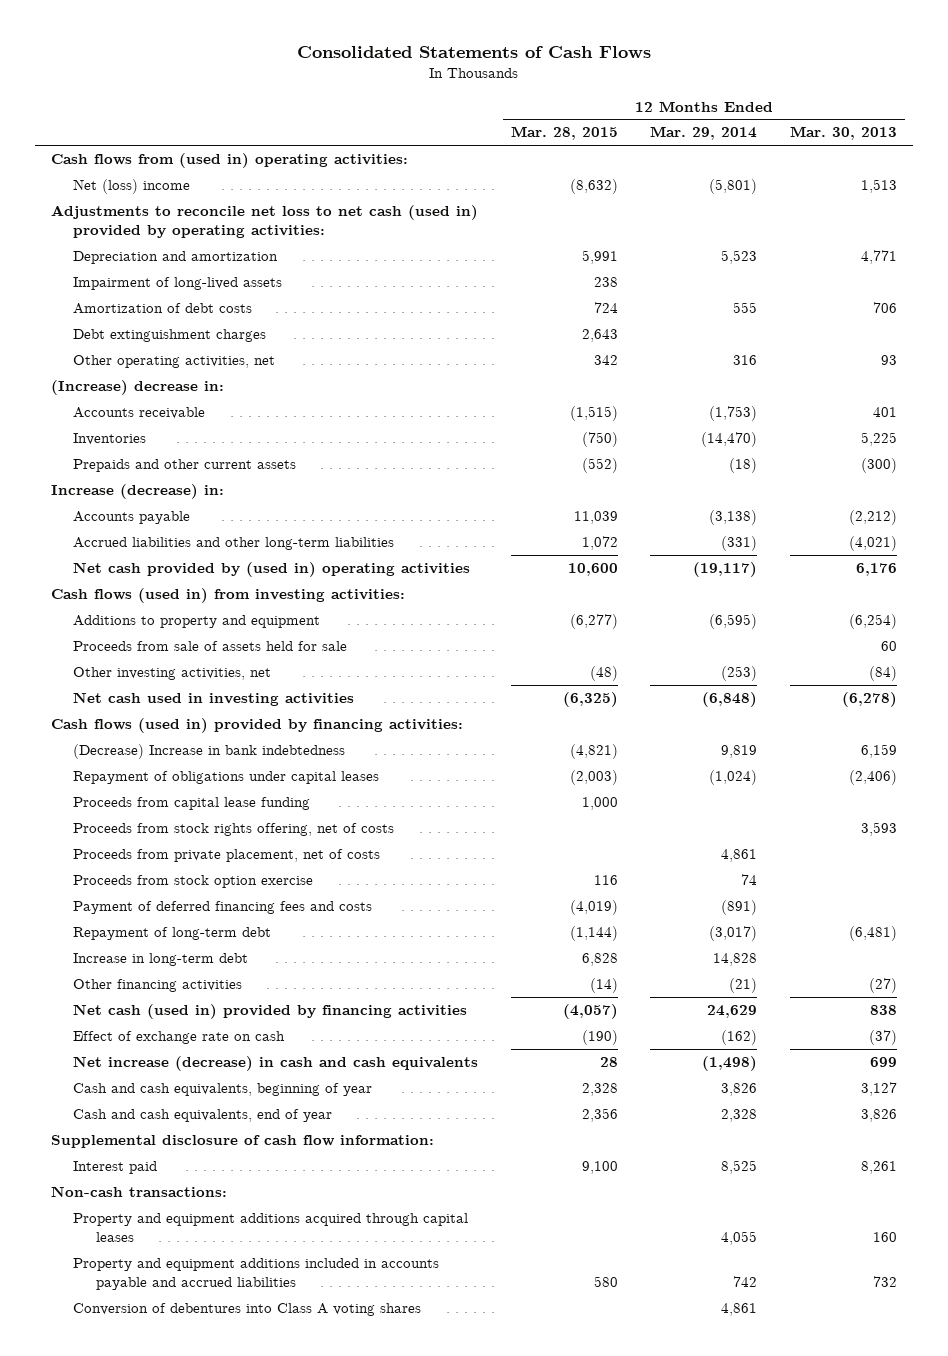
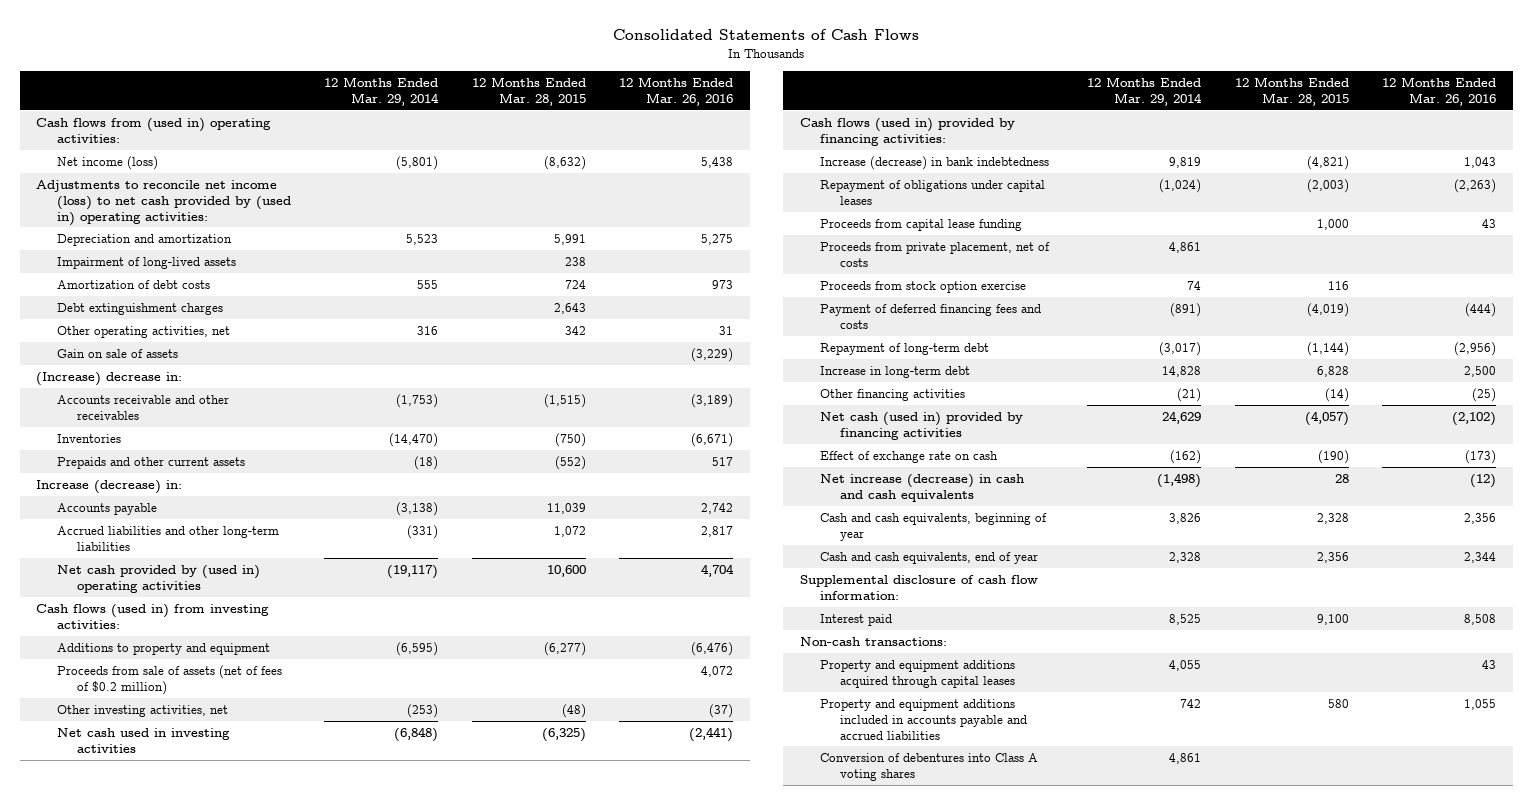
[789,126,897,141] Mar. 30, 2013 -> none
none -> [618,77,733,107] 12 Months Ended Mar. 26, 2016
[73,179,191,195] Net (loss) income -> [56,155,158,170] Net income (loss)
[50,205,478,239] Adjustments to reconcile net loss to net cash (used in) provided by operating activities: -> [36,179,291,226] Adjustments to reconcile net income (loss) to net cash provided by (used in) operating activities:
none -> [56,348,178,358] Gain on sale of assets
[73,407,206,420] Accounts receivable -> [56,394,229,420] Accounts receivable and other receivables
[73,641,348,652] Proceeds from sale of assets held for sale -> [56,664,282,695] Proceeds from sale of assets (net of fees of $0.2 million)
[73,744,346,760] (Decrease) Increase in bank indebtedness -> [819,155,1049,170] Increase (decrease) in bank indebtedness
[73,823,395,837] Proceeds from stock rights offering, net of costs -> none

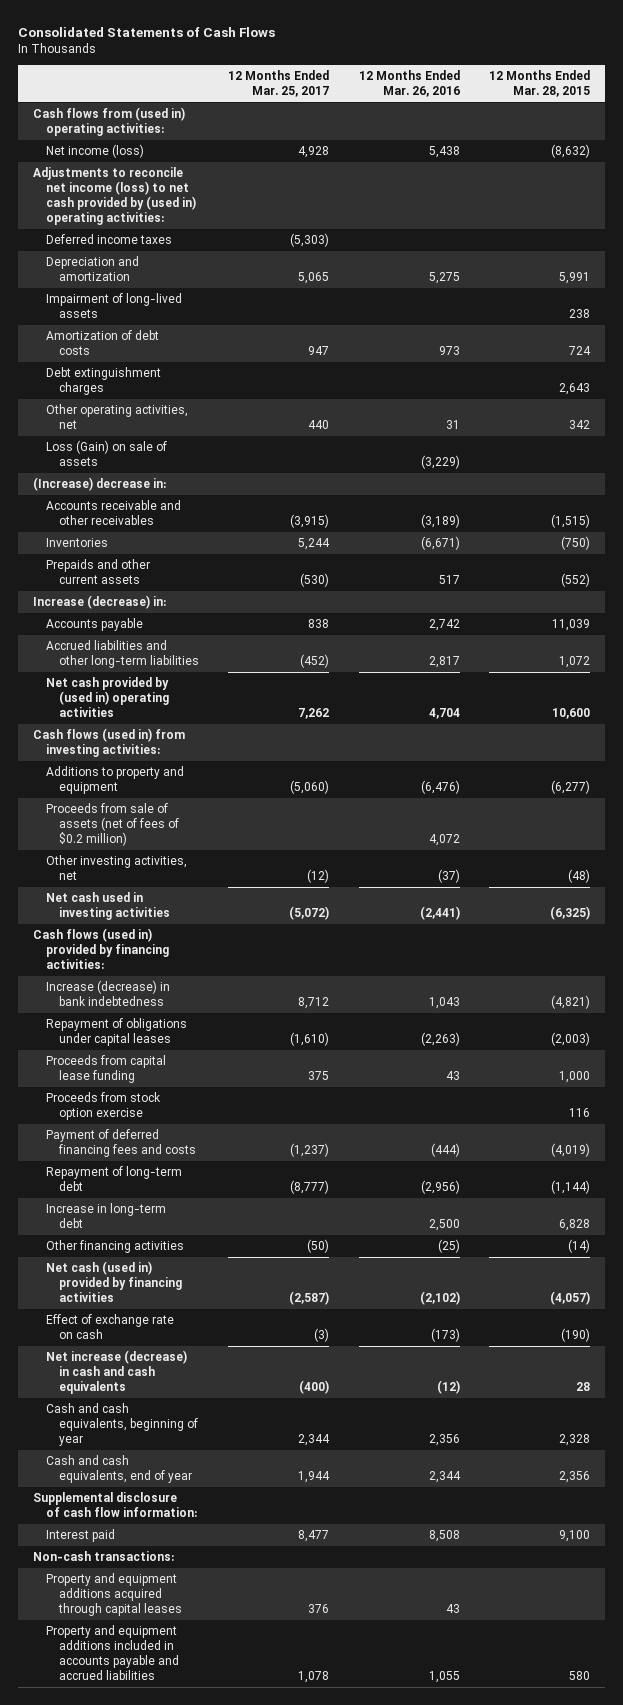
[324,77,440,107] 12 Months Ended Mar. 29, 2014 -> none
none -> [228,69,330,97] 12 Months Ended Mar. 25, 2017
none -> [45,234,172,245] Deferred income taxes
[56,348,178,358] Gain on sale of assets -> [45,440,167,467] Loss (Gain) on sale of assets
[819,241,1050,267] Proceeds from private placement, net of costs -> none
[819,752,1038,781] Conversion of debentures into Class A voting shares -> none

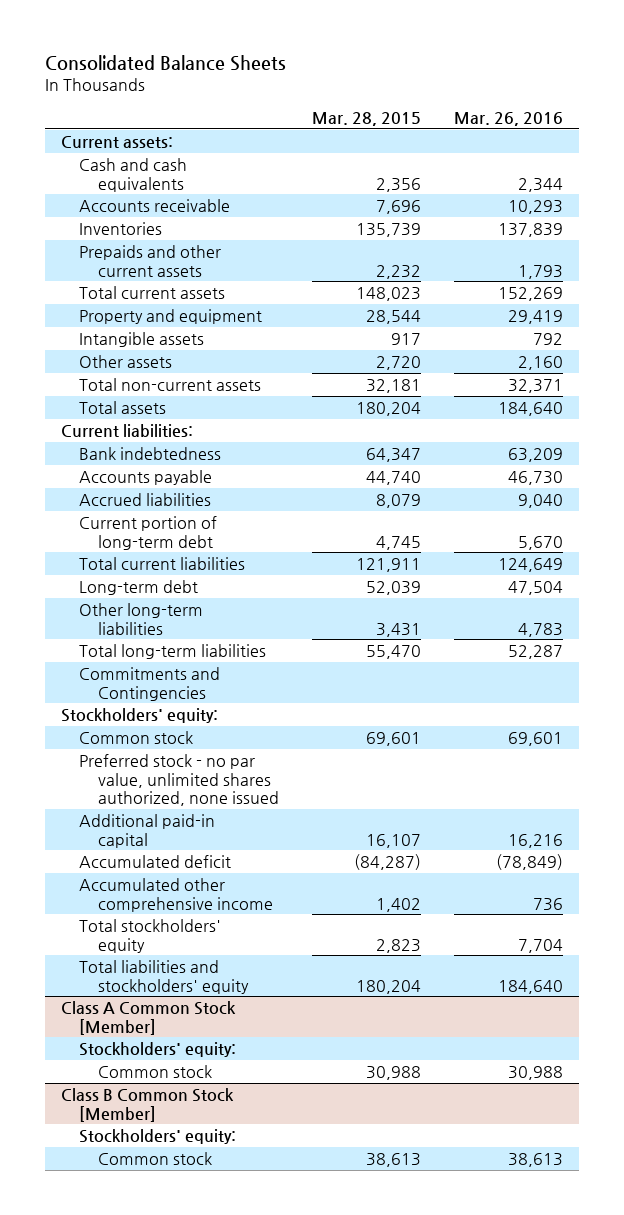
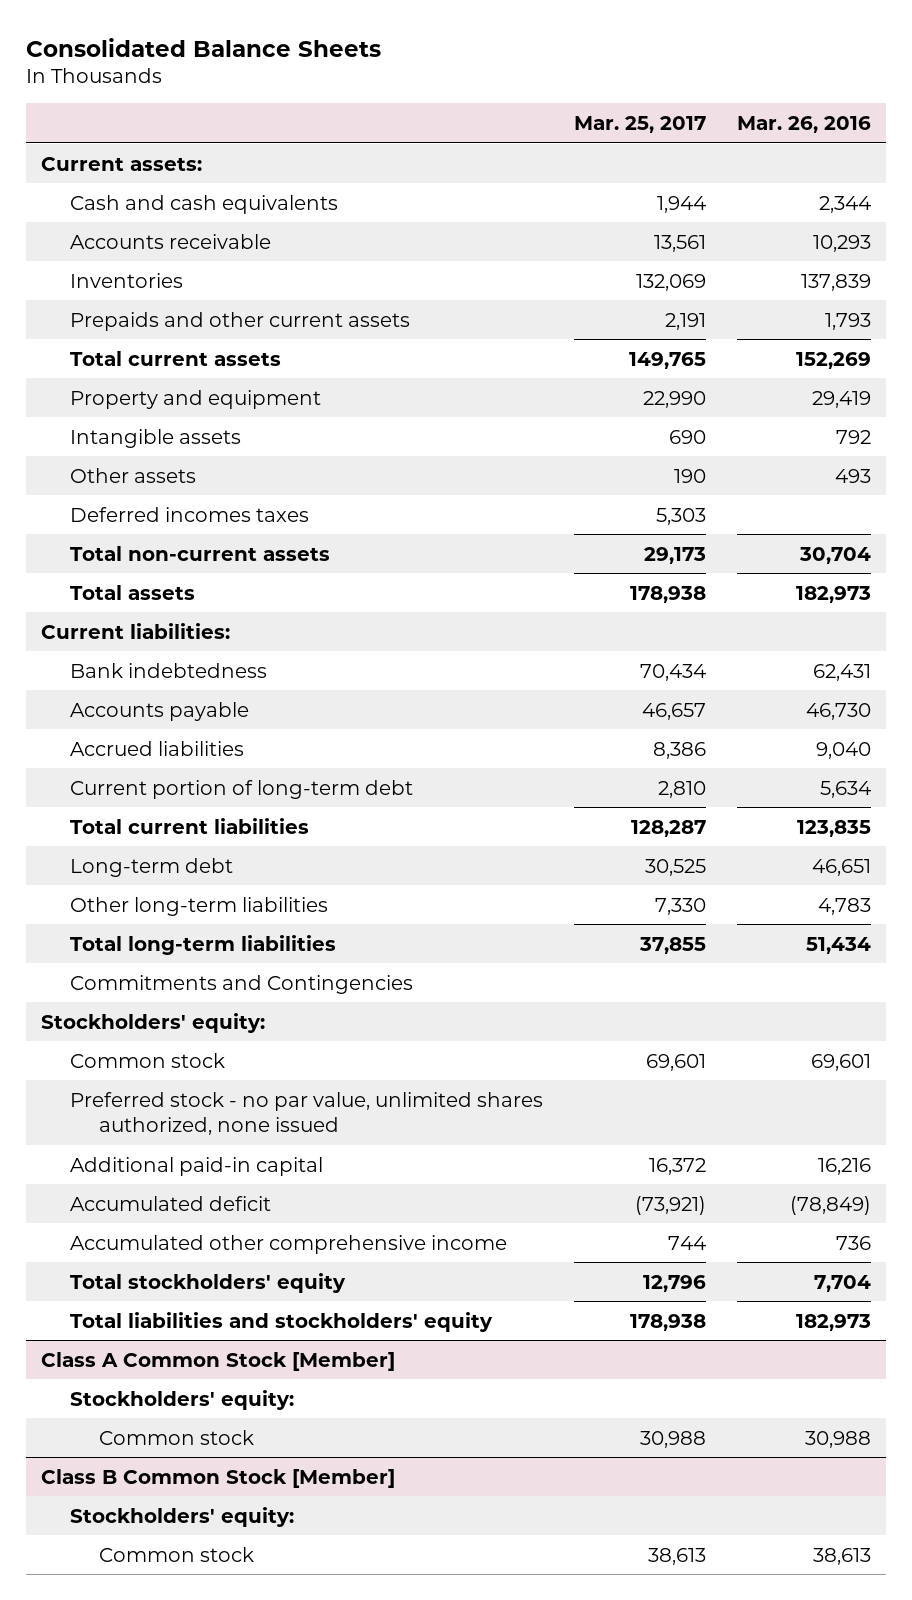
[311,111,421,126] Mar. 28, 2015 -> none
none -> [573,115,706,133] Mar. 25, 2017
[517,355,563,370] 2,160 -> [834,468,871,483] 493
none -> [70,506,310,522] Deferred incomes taxes
[507,378,563,393] 32,371 -> [798,546,871,564] 30,704
[497,401,563,416] 184,640 -> [795,585,871,603] 182,973
[507,447,563,462] 63,209 -> [812,663,871,681] 62,431
[517,535,563,550] 5,670 -> [819,780,871,798] 5,634
[497,557,563,572] 124,649 -> [796,819,871,837] 123,835
[507,580,563,595] 47,504 -> [811,858,871,876] 46,651
[507,644,563,659] 52,287 -> [805,936,871,954] 51,434
[497,979,563,994] 184,640 -> [795,1313,871,1331] 182,973

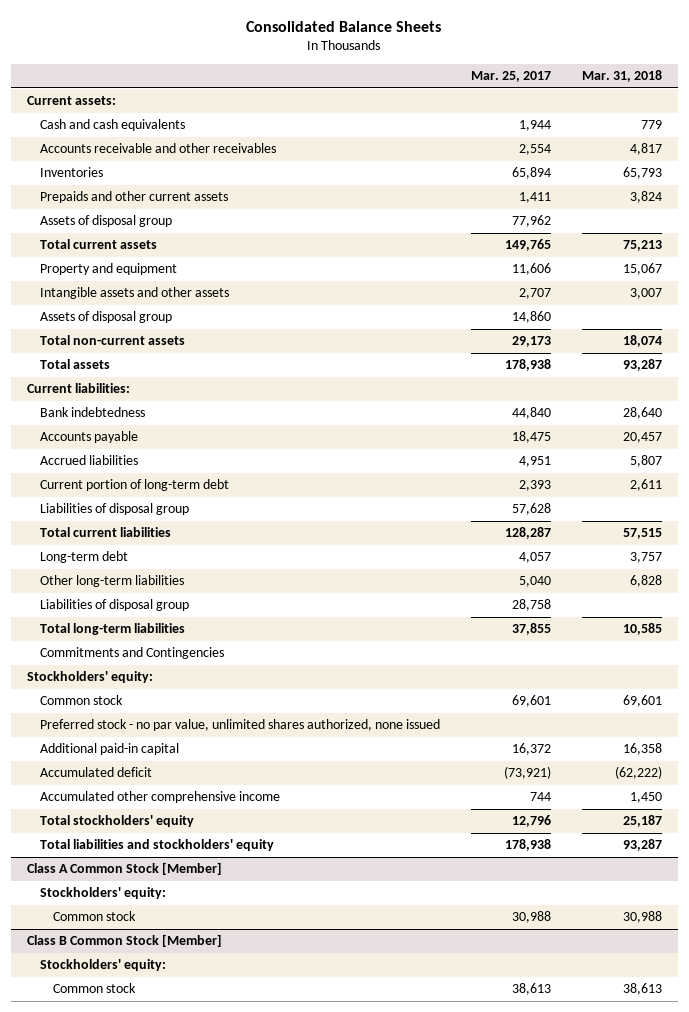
[736,115,871,133] Mar. 26, 2016 -> none
none -> [582,70,663,83] Mar. 31, 2018
[70,233,272,249] Accounts receivable -> none
none -> [39,143,276,154] Accounts receivable and other receivables
[635,273,706,291] 132,069 -> [512,167,552,180] 65,894
[664,312,706,330] 2,191 -> [519,192,552,204] 1,411
none -> [39,215,172,228] Assets of disposal group
[70,467,197,483] Other assets -> none
[70,506,310,522] Deferred incomes taxes -> none
[642,390,706,408] 22,990 -> [512,263,552,276] 11,606
[70,428,242,448] Intangible assets -> [39,287,229,300] Intangible assets and other assets
[668,429,706,444] 690 -> [519,288,552,300] 2,707
none -> [39,311,172,324] Assets of disposal group
[639,663,706,681] 70,434 -> [512,407,552,420] 44,840
[641,702,706,720] 46,657 -> [512,431,552,444] 18,475
[652,741,706,759] 8,386 -> [519,456,552,468] 4,951
[657,780,706,798] 2,810 -> [519,480,552,492] 2,393
none -> [39,503,189,516] Liabilities of disposal group
[644,858,706,876] 30,525 -> [519,552,552,564] 4,057
[654,897,706,915] 7,330 -> [519,576,552,588] 5,040
none -> [39,599,189,612] Liabilities of disposal group

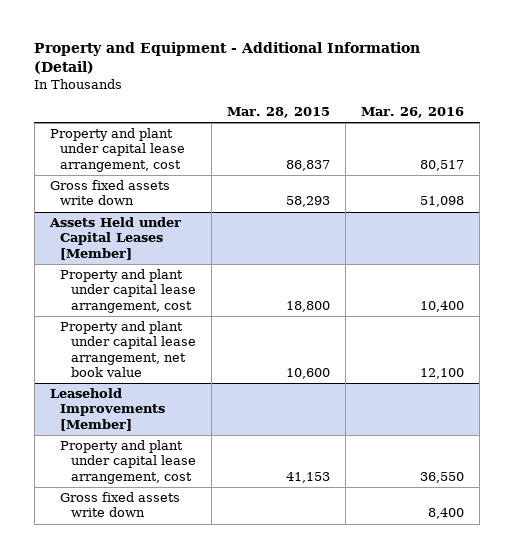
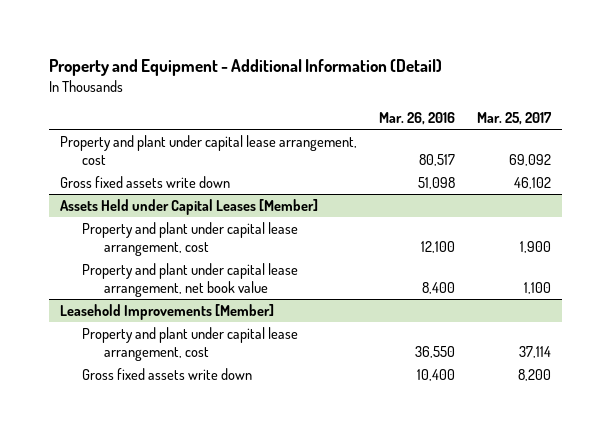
[227,107,331,119] Mar. 28, 2015 -> none
none -> [477,112,553,126] Mar. 25, 2017
[420,300,465,312] 10,400 -> [421,241,456,254] 12,100
[420,368,465,380] 12,100 -> [422,282,456,295] 8,400
[428,508,465,520] 8,400 -> [417,368,456,381] 10,400

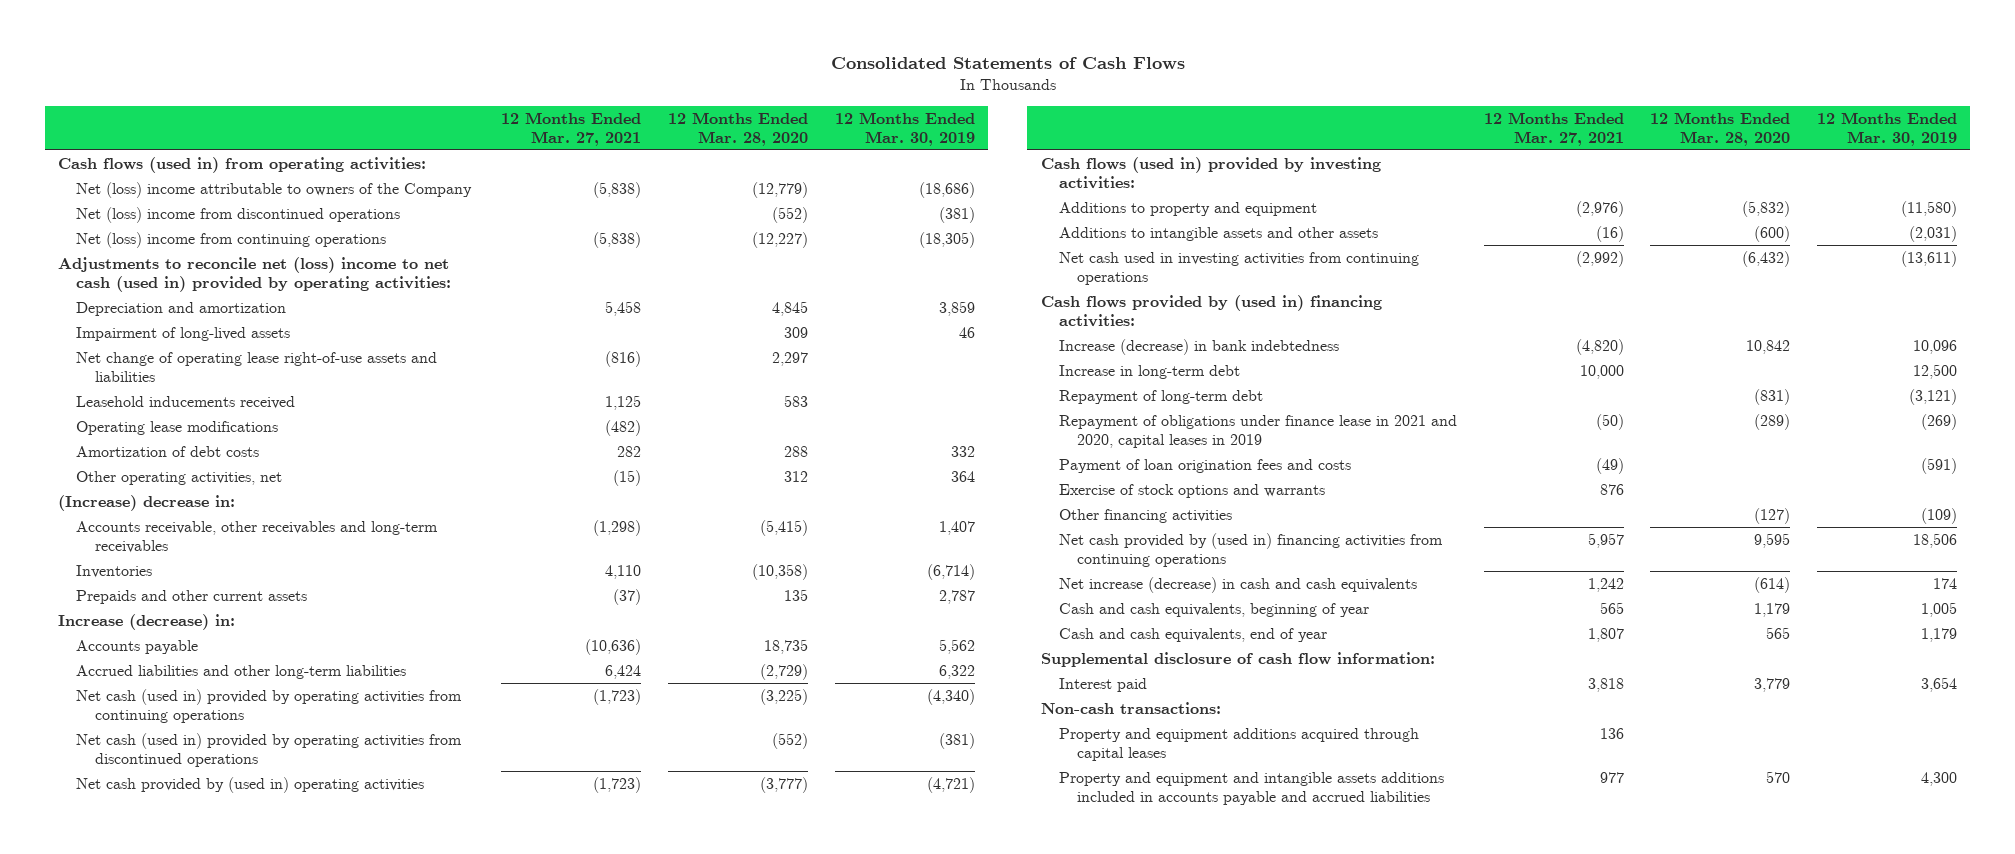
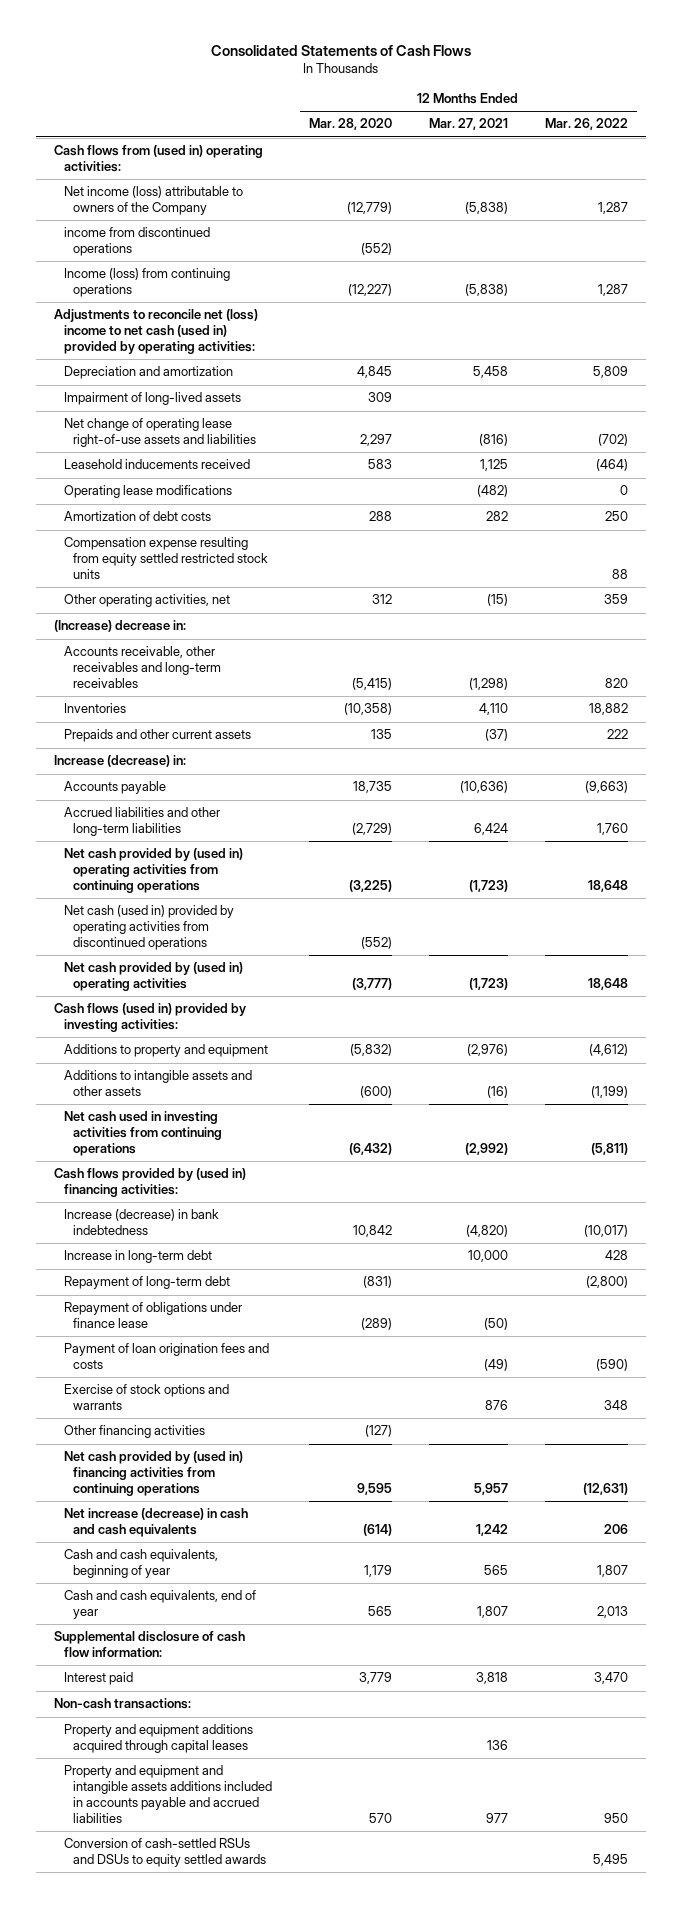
[834,111,975,147] 12 Months Ended Mar. 30, 2019 -> none
none -> [544,118,628,131] Mar. 26, 2022
[57,156,426,173] Cash flows (used in) from operating activities: -> [54,145,264,173] Cash flows from (used in) operating activities:
[76,181,473,198] Net (loss) income attributable to owners of the Company -> [63,186,243,216] Net income (loss) attributable to owners of the Company
[76,206,401,223] Net (loss) income from discontinued operations -> [63,227,210,257] income from discontinued operations
[76,231,387,248] Net (loss) income from continuing operations -> [63,268,230,298] Income (loss) from continuing operations
none -> [63,537,269,580] Compensation expense resulting from equity settled restricted stock units
[76,688,463,724] Net cash (used in) provided by operating activities from continuing operations -> [63,848,243,894] Net cash provided by (used in) operating activities from continuing operations
[1058,414,1457,449] Repayment of obligations under finance lease in 2021 and 2020, capital leases in 2019 -> [63,1302,242,1329] Repayment of obligations under finance lease
none -> [63,1838,267,1868] Conversion of cash-settled RSUs and DSUs to equity settled awards

